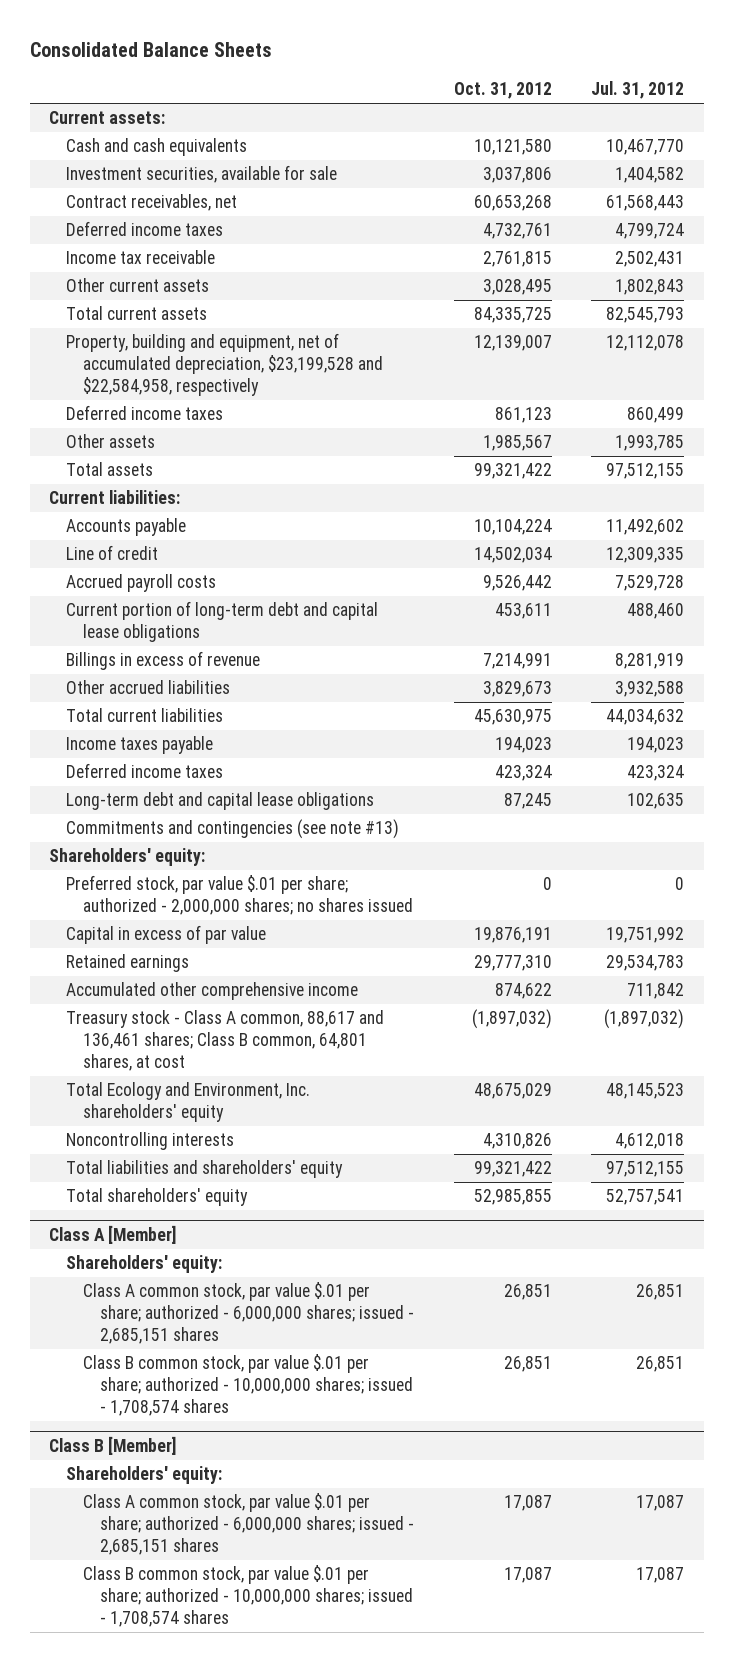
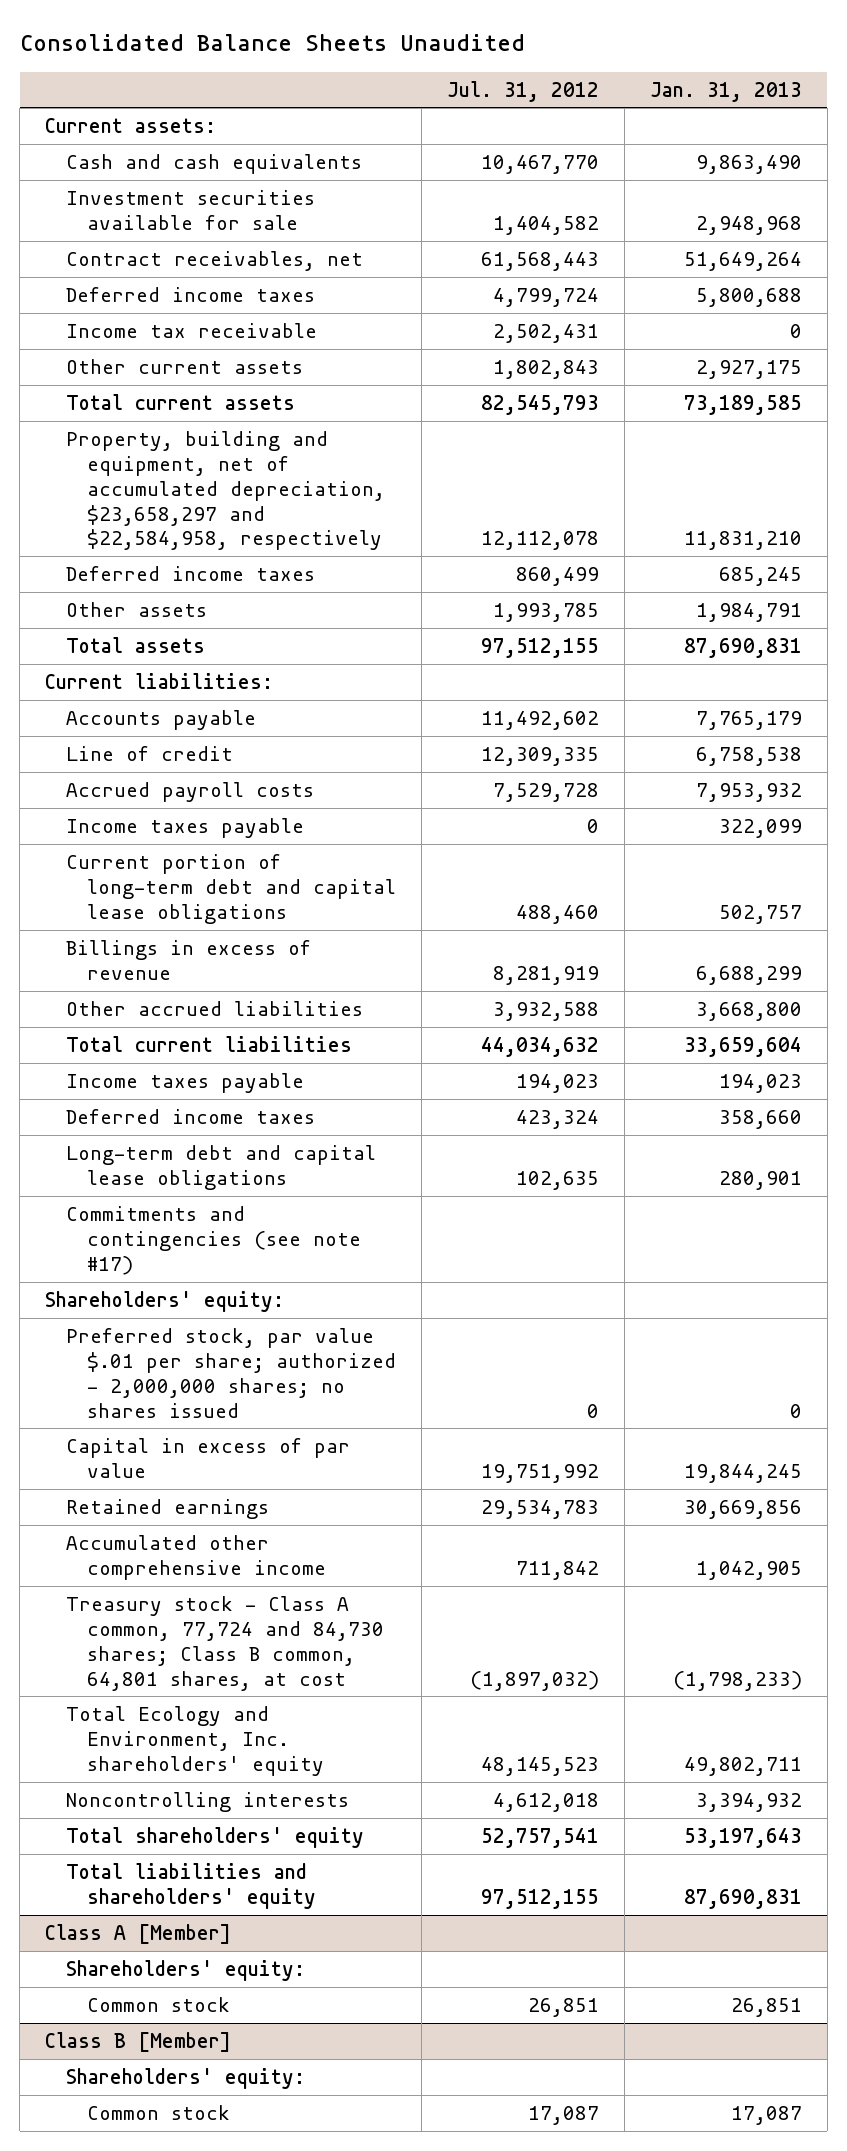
[29,42,272,58] Consolidated Balance Sheets -> [19,34,525,52] Consolidated Balance Sheets Unaudited
[453,82,552,100] Oct. 31, 2012 -> none
none -> [649,81,802,102] Jan. 31, 2013
[66,165,338,184] Investment securities, available for sale -> [65,189,315,230] Investment securities available for sale
[66,333,384,397] Property, building and equipment, net of accumulated depreciation, $23,199,528 and $22,584,958, respectively -> [65,430,385,551] Property, building and equipment, net of accumulated depreciation, $23,658,297 and $22,584,958, respectively
none -> [65,817,304,838] Income taxes payable
[66,819,400,840] Commitments and contingencies (see note #13) -> [65,1205,361,1275] Commitments and contingencies (see note #17)
[66,1010,385,1072] Treasury stock - Class A common, 88,617 and 136,461 shares; Class B common, 64,801 shares, at cost -> [65,1595,384,1691] Treasury stock - Class A common, 77,724 and 84,730 shares; Class B common, 64,801 shares, at cost
[66,1160,344,1179] Total liabilities and shareholders' equity -> [65,1862,316,1909] Total liabilities and shareholders' equity
[83,1354,414,1417] Class B common stock, par value $.01 per share; authorized - 10,000,000 shares; issued - 1,708,574 shares -> none
[83,1282,415,1345] Class A common stock, par value $.01 per share; authorized - 6,000,000 shares; issued - 2,685,151 shares -> [86,1996,230,2012] Common stock
[83,1565,414,1628] Class B common stock, par value $.01 per share; authorized - 10,000,000 shares; issued - 1,708,574 shares -> none
[83,1493,415,1556] Class A common stock, par value $.01 per share; authorized - 6,000,000 shares; issued - 2,685,151 shares -> [86,2104,230,2120] Common stock

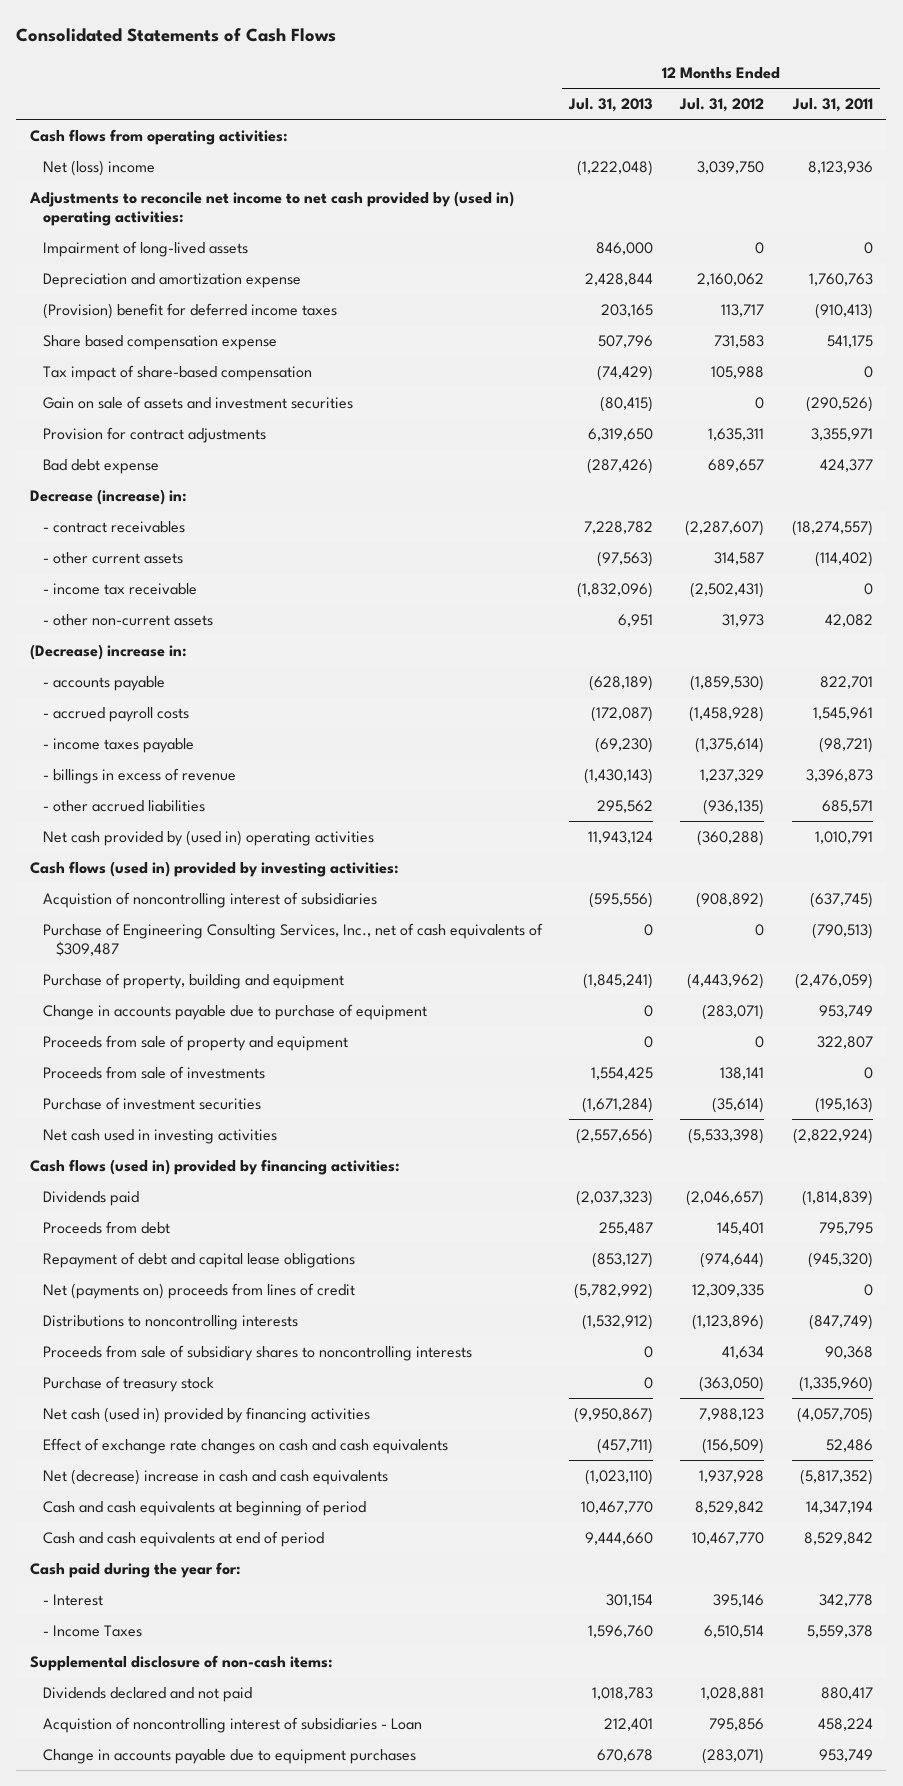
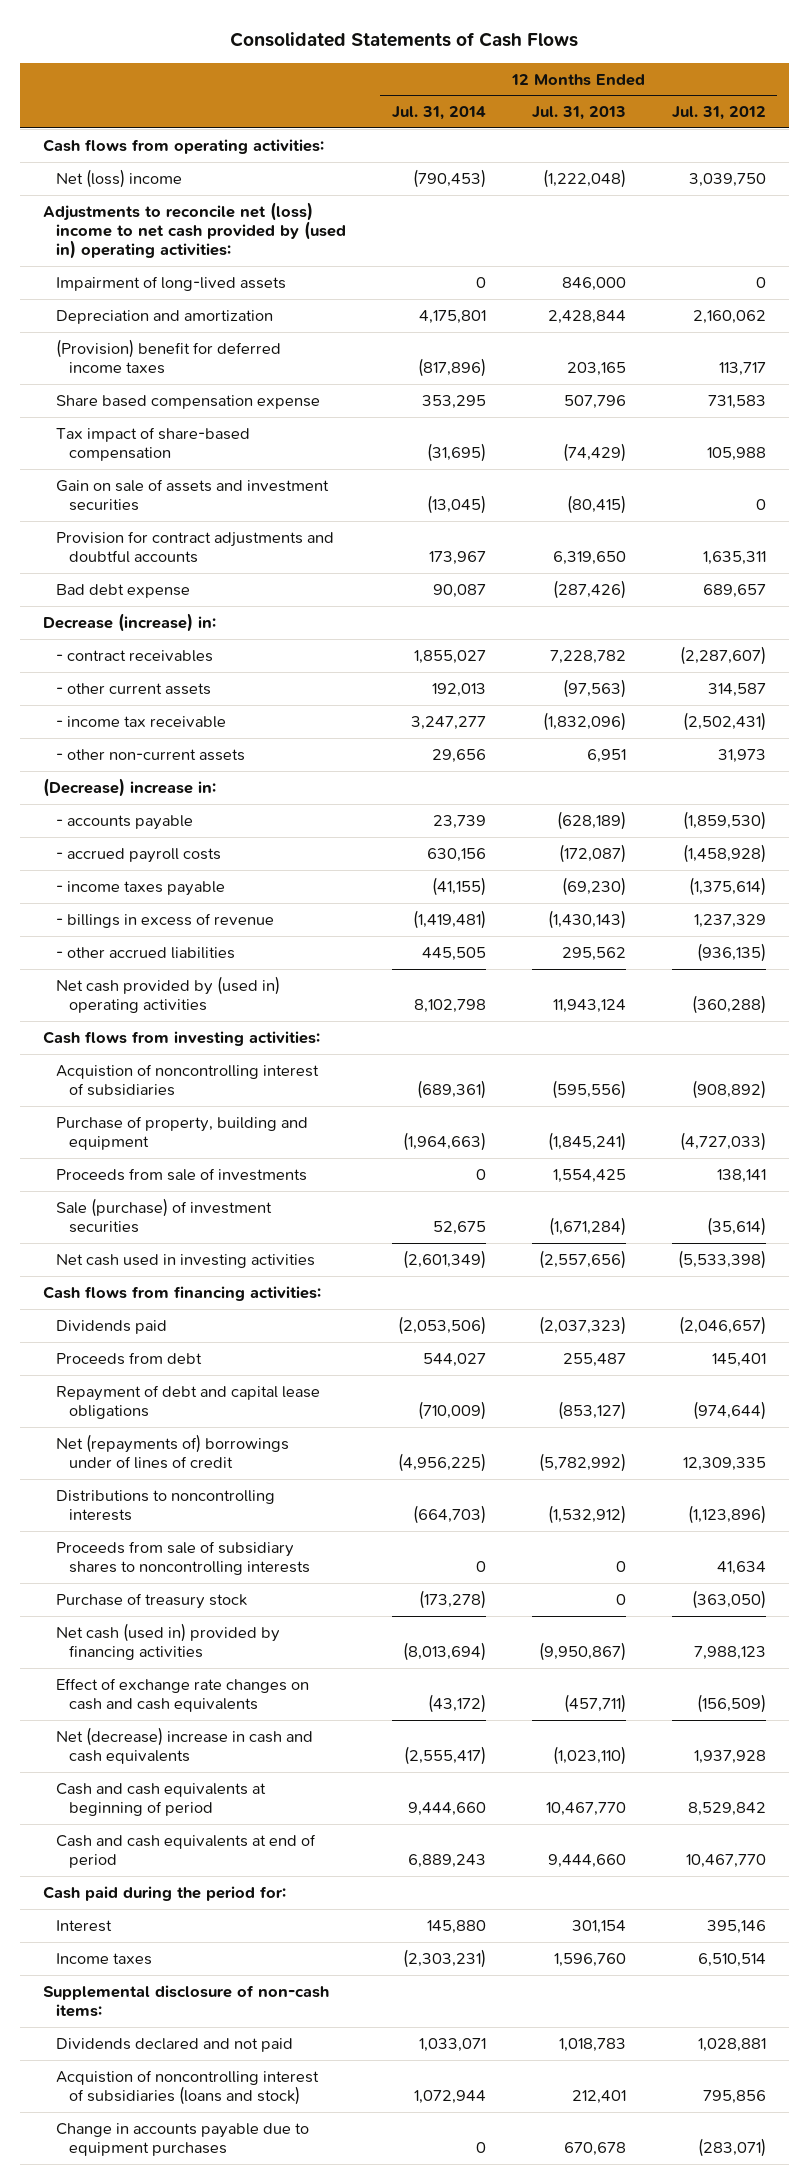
[791,98,873,113] Jul. 31, 2011 -> none
none -> [391,106,486,121] Jul. 31, 2014
[28,190,514,226] Adjustments to reconcile net income to net cash provided by (used in) operating activities: -> [43,201,346,260] Adjustments to reconcile net (loss) income to net cash provided by (used in) operating activities:
[42,272,301,288] Depreciation and amortization expense -> [55,309,273,324] Depreciation and amortization
[42,426,266,443] Provision for contract adjustments -> [55,530,334,564] Provision for contract adjustments and doubtful accounts
[29,860,399,877] Cash flows (used in) provided by investing activities: -> [43,1030,321,1046] Cash flows from investing activities:
[42,922,543,956] Purchase of Engineering Consulting Services, Inc., net of cash equivalents of $309,487 -> none
[42,1003,427,1020] Change in accounts payable due to purchase of equipment -> none
[42,1034,348,1051] Proceeds from sale of property and equipment -> none
[687,972,765,989] (4,443,962) -> [679,1132,766,1152] (4,727,033)
[42,1096,261,1110] Purchase of investment securities -> [55,1197,272,1234] Sale (purchase) of investment securities
[29,1158,400,1175] Cash flows (used in) provided by financing activities: -> [43,1285,322,1301] Cash flows from financing activities:
[42,1282,355,1299] Net (payments on) proceeds from lines of credit -> [55,1433,289,1470] Net (repayments of) borrowings under of lines of credit
[29,1561,241,1578] Cash paid during the year for: -> [43,1885,287,1901] Cash paid during the period for:
[42,1593,103,1606] - Interest -> [55,1919,112,1932] Interest
[42,1624,142,1637] - Income Taxes -> [55,1952,152,1965] Income taxes
[42,1716,422,1733] Acquistion of noncontrolling interest of subsidiaries - Loan -> [55,2069,319,2106] Acquistion of noncontrolling interest of subsidiaries (loans and stock)

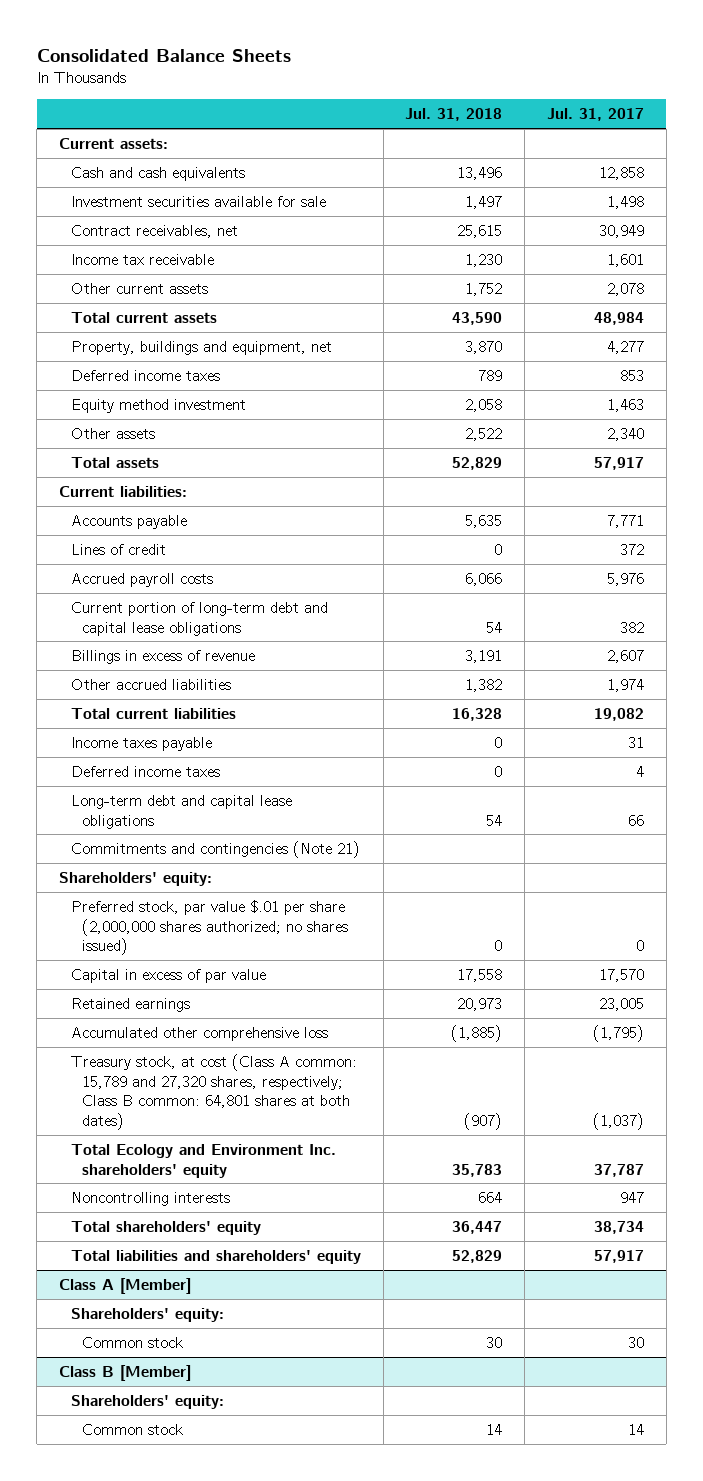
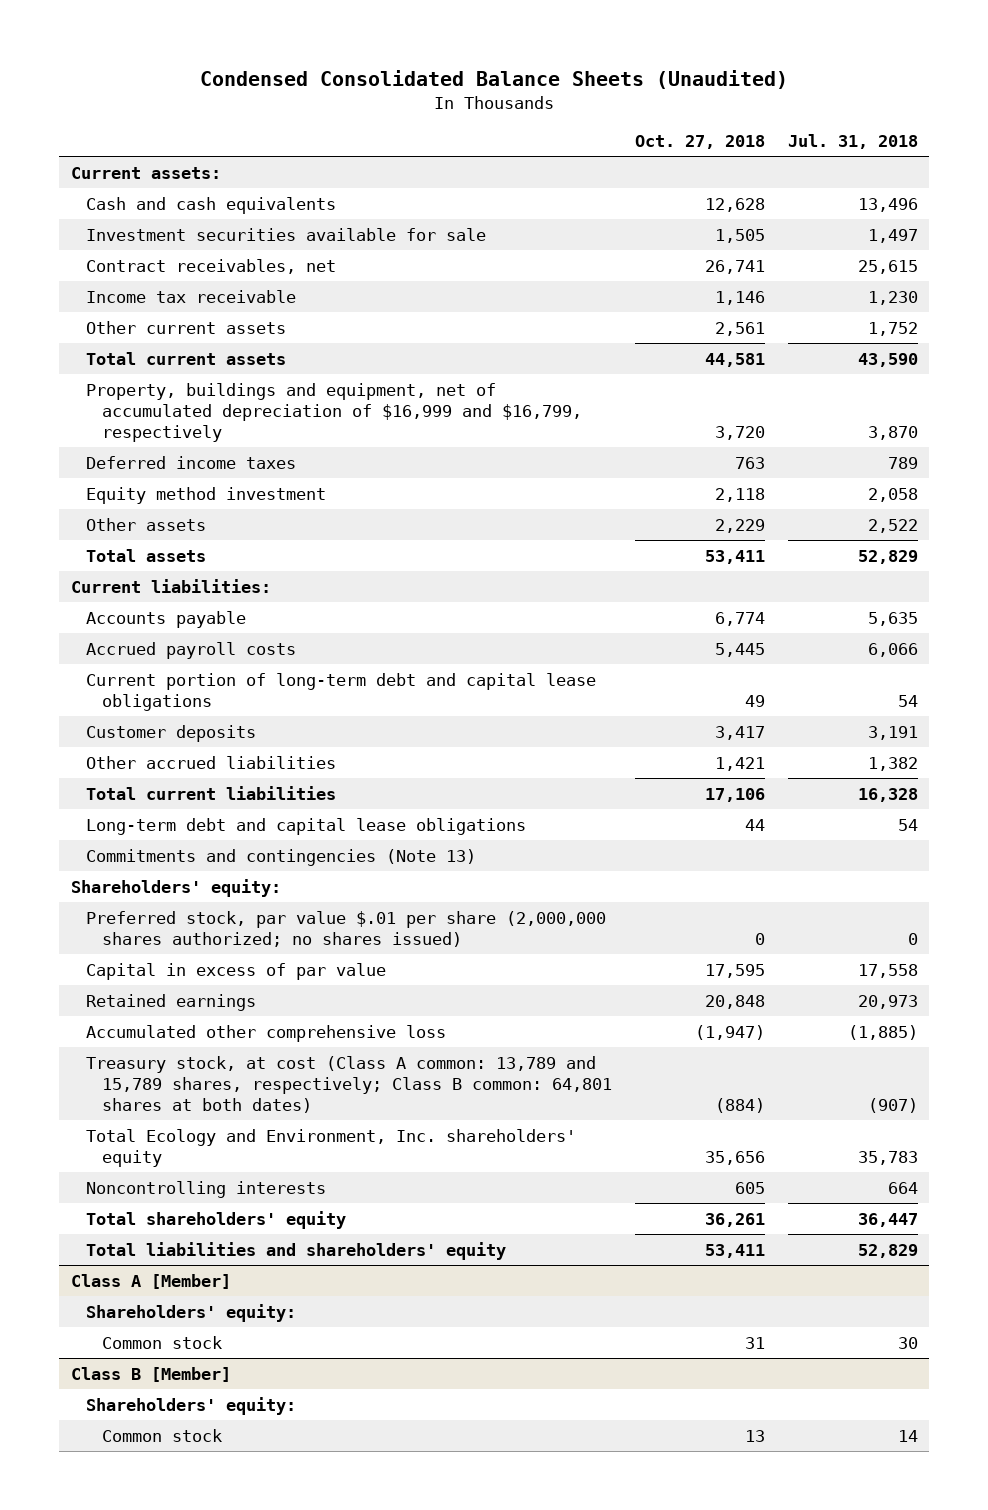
[36,48,291,62] Consolidated Balance Sheets -> [200,69,789,89] Condensed Consolidated Balance Sheets (Unaudited)
[546,108,644,122] Jul. 31, 2017 -> none
none -> [634,135,765,150] Oct. 27, 2018
[70,340,332,355] Property, buildings and equipment, net -> [86,382,582,443] Property, buildings and equipment, net of accumulated depreciation of $16,999 and $16,799, respectively
[70,543,166,555] Lines of credit -> none
[70,649,255,664] Billings in excess of revenue -> [86,724,257,742] Customer deposits
[70,736,212,751] Income taxes payable -> none
[70,765,220,777] Deferred income taxes -> none
[70,840,360,858] Commitments and contingencies (Note 21) -> [86,848,477,866] Commitments and contingencies (Note 13)
[70,1053,357,1131] Treasury stock, at cost (Class A common: 15,789 and 27,320 shares, respectively; Class B common: 64,801 shares at both dates) -> [86,1055,612,1114] Treasury stock, at cost (Class A common: 13,789 and 15,789 shares, respectively; Class B common: 64,801 shares at both dates)
[70,1143,336,1178] Total Ecology and Environment Inc. shareholders' equity -> [86,1128,577,1167] Total Ecology and Environment, Inc. shareholders' equity

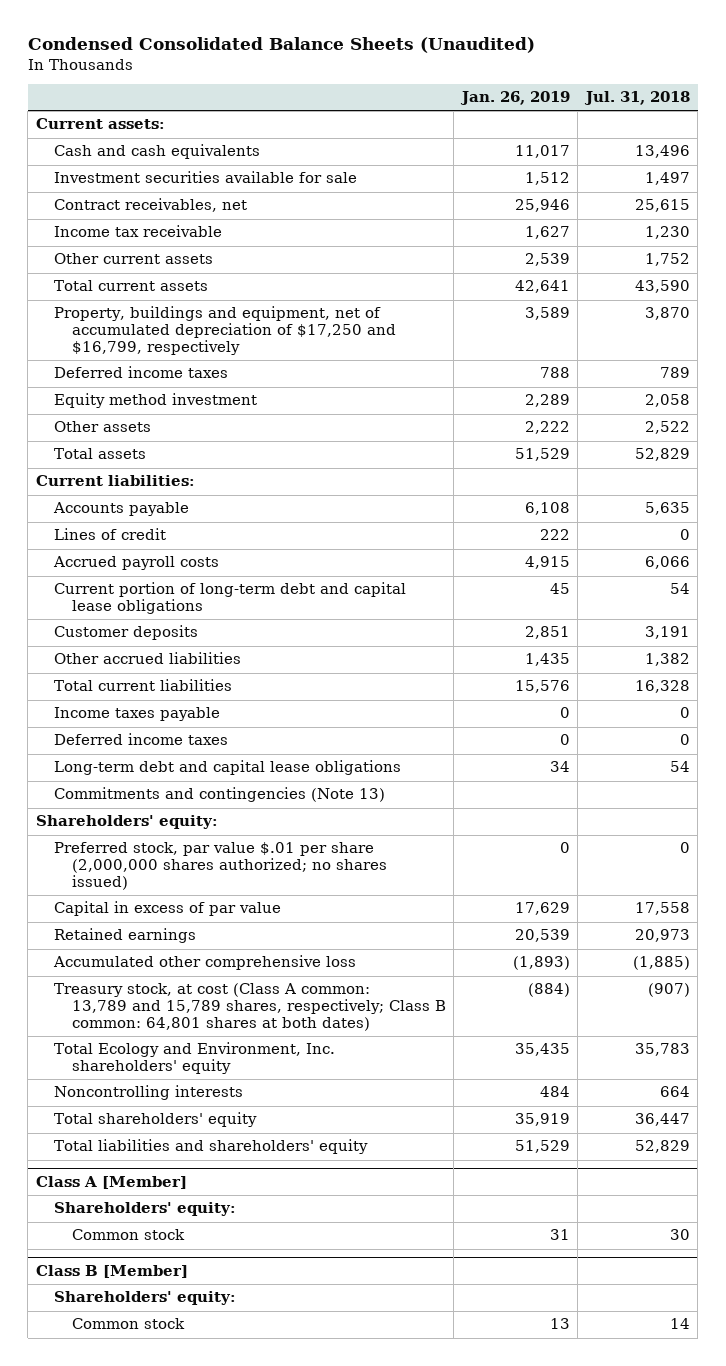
[634,135,765,150] Oct. 27, 2018 -> none
none -> [459,91,570,106] Jan. 26, 2019
[86,382,582,443] Property, buildings and equipment, net of accumulated depreciation of $16,999 and $16,799, respectively -> [53,306,396,356] Property, buildings and equipment, net of accumulated depreciation of $17,250 and $16,799, respectively
none -> [53,528,166,541] Lines of credit
none -> [53,707,220,722] Income taxes payable
none -> [53,733,228,746] Deferred income taxes

